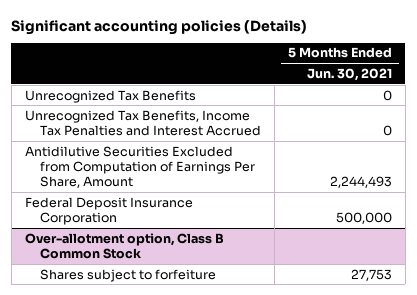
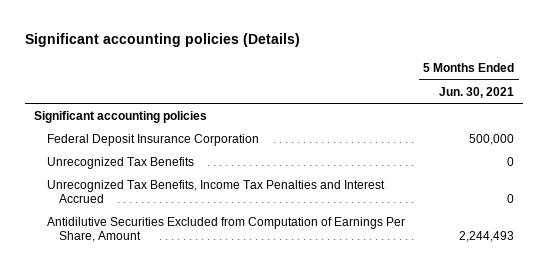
none -> [34,110,208,123] Significant accounting policies
[24,196,193,225] Federal Deposit Insurance Corporation -> [46,133,259,146] Federal Deposit Insurance Corporation
[24,232,224,259] Over-allotment option, Class B Common Stock -> none
[40,268,217,282] Shares subject to forfeiture -> none

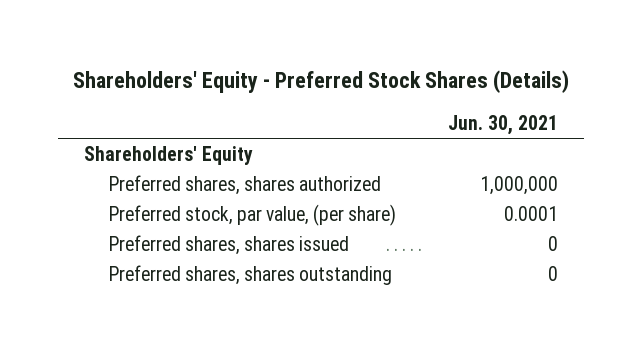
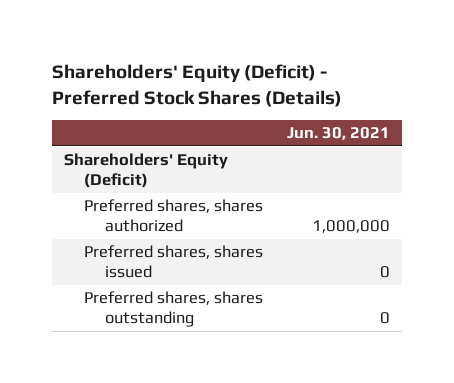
[73,70,570,94] Shareholders' Equity - Preferred Stock Shares (Details) -> [51,63,342,107] Shareholders' Equity (Deficit) - Preferred Stock Shares (Details)
[84,146,254,166] Shareholders' Equity -> [63,153,228,189] Shareholders' Equity (Deficit)
[108,204,396,227] Preferred stock, par value, (per share) -> none

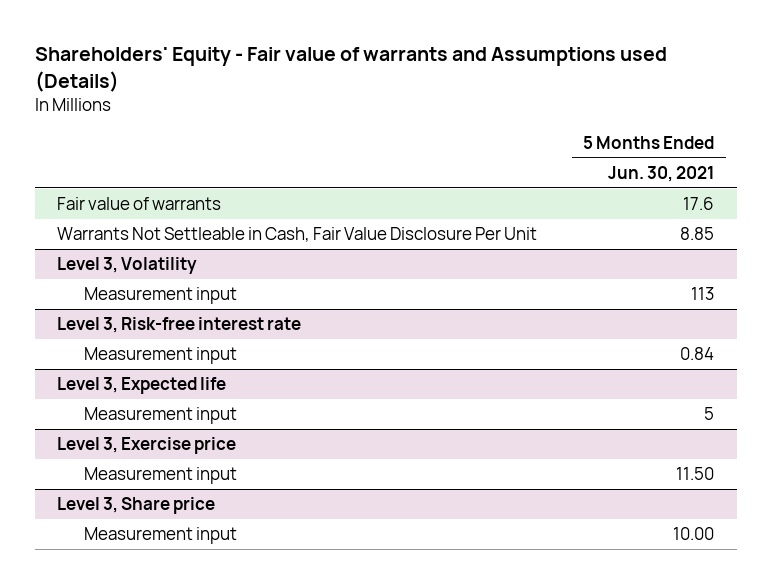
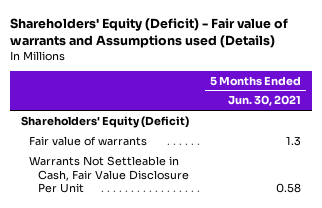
[34,47,667,92] Shareholders' Equity - Fair value of warrants and Assumptions used (Details) -> [10,17,289,48] Shareholders' Equity (Deficit) - Fair value of warrants and Assumptions used (Details)
[57,257,198,275] Level 3, Volatility -> none
[84,287,238,305] Measurement input -> none
[57,317,302,334] Level 3, Risk-free interest rate -> none
[84,347,238,365] Measurement input -> none
[57,377,227,395] Level 3, Expected life -> none
[84,407,238,425] Measurement input -> none
[57,437,237,455] Level 3, Exercise price -> none
[84,467,238,485] Measurement input -> none
[57,497,216,515] Level 3, Share price -> none
[84,527,238,545] Measurement input -> none
none -> [20,115,189,128] Shareholders' Equity (Deficit)
[683,197,715,211] 17.6 -> [286,135,302,146] 1.3
[680,227,715,241] 8.85 -> [276,183,302,194] 0.58

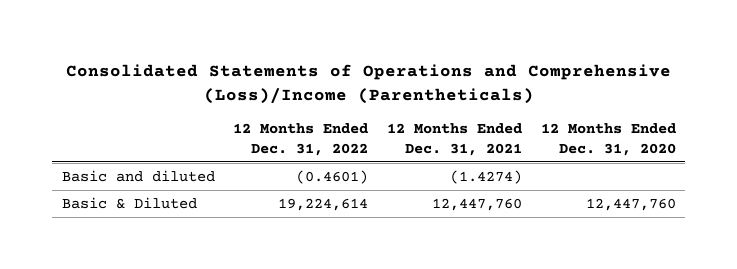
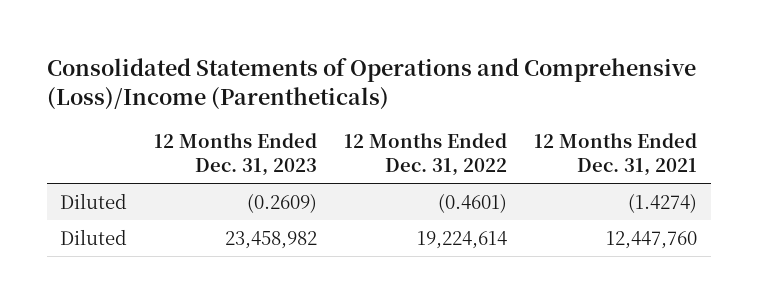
[540,122,676,156] 12 Months Ended Dec. 31, 2020 -> none
none -> [154,133,318,176] 12 Months Ended Dec. 31, 2023
[61,169,215,182] Basic and diluted -> [60,192,128,209] Diluted
[61,196,197,209] Basic & Diluted -> [60,228,128,245] Diluted

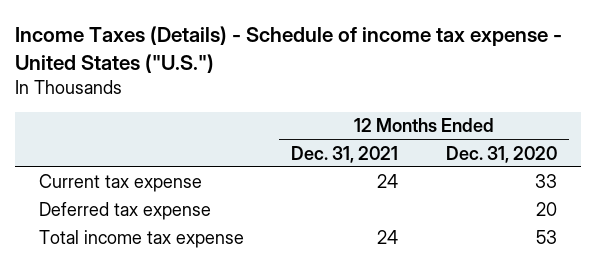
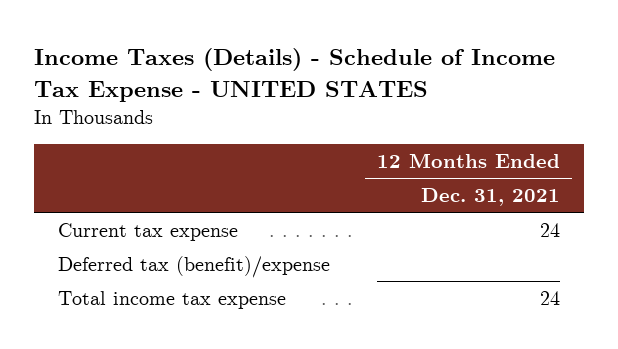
[14,26,562,74] Income Taxes (Details) - Schedule of income tax expense - United States ("U.S.") -> [34,48,556,102] Income Taxes (Details) - Schedule of Income Tax Expense - UNITED STATES
[445,145,557,163] Dec. 31, 2020 -> none
[38,202,211,221] Deferred tax expense -> [57,256,330,279] Deferred tax (benefit)/expense

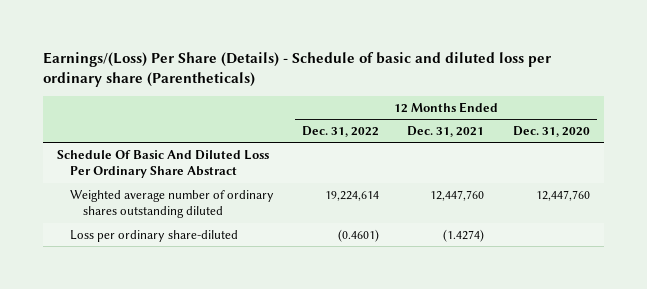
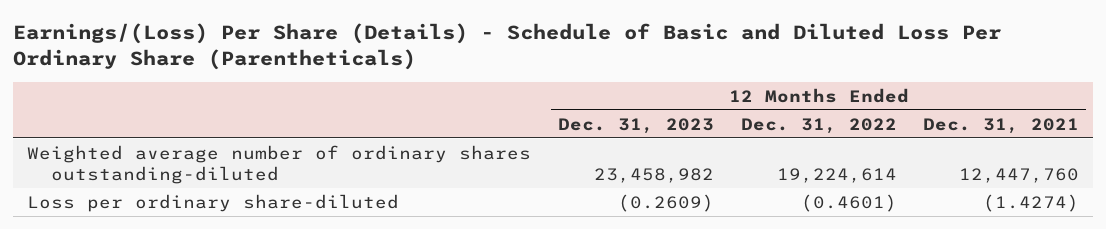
[42,52,551,88] Earnings/(Loss) Per Share (Details) - Schedule of basic and diluted loss per ordinary share (Parentheticals) -> [13,23,1003,71] Earnings/(Loss) Per Share (Details) - Schedule of Basic and Diluted Loss Per Ordinary Share (Parentheticals)
[512,126,590,138] Dec. 31, 2020 -> none
none -> [557,117,714,134] Dec. 31, 2023
[57,149,270,179] Schedule Of Basic And Diluted Loss Per Ordinary Share Abstract -> none
[70,189,275,219] Weighted average number of ordinary shares outstanding diluted -> [26,144,531,185] Weighted average number of ordinary shares outstanding-diluted

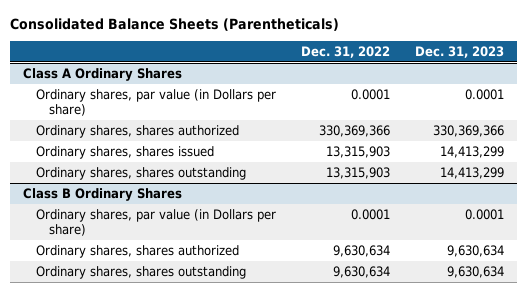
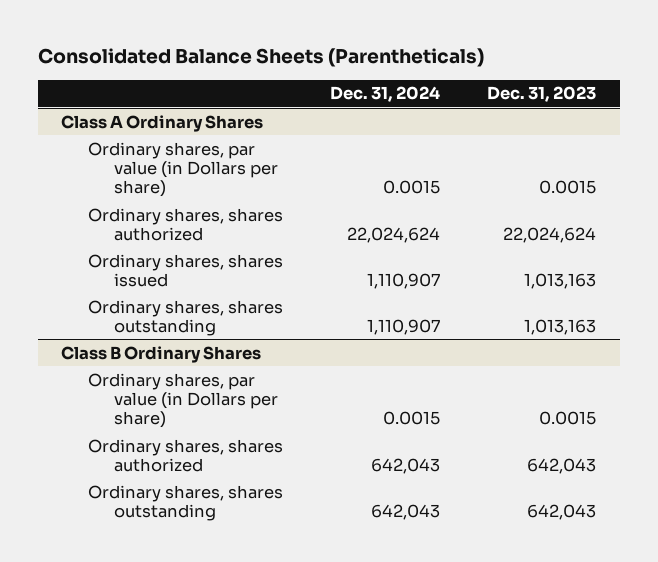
[301,46,391,59] Dec. 31, 2022 -> none
none -> [330,86,441,103] Dec. 31, 2024
[465,88,505,100] 0.0001 -> [539,180,597,195] 0.0015
[433,124,505,137] 330,369,366 -> [503,226,597,243] 22,024,624
[440,145,505,158] 14,413,299 -> [524,272,597,289] 1,013,163
[440,166,505,179] 14,413,299 -> [524,318,597,335] 1,013,163
[465,208,505,220] 0.0001 -> [539,411,597,426] 0.0015
[447,244,505,257] 9,630,634 -> [527,457,597,474] 642,043
[447,265,505,278] 9,630,634 -> [527,503,597,520] 642,043

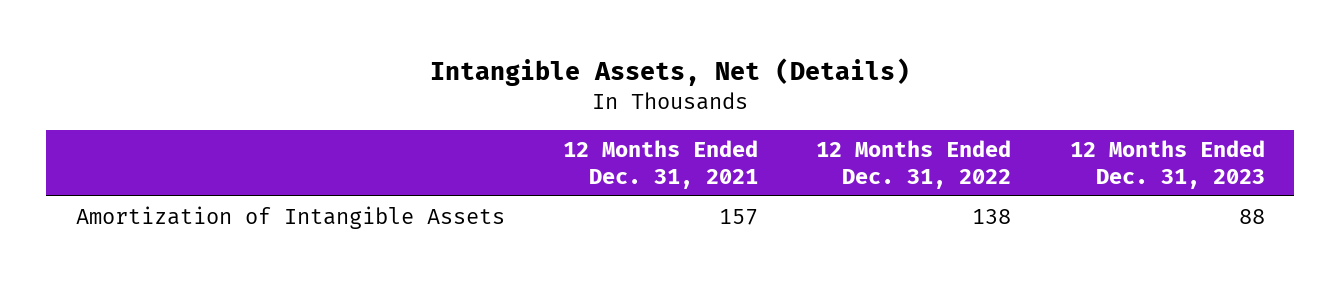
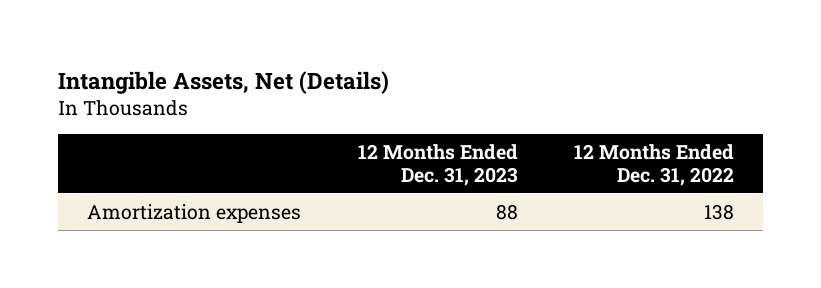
[562,140,758,189] 12 Months Ended Dec. 31, 2021 -> none
[75,206,505,230] Amortization of Intangible Assets -> [86,203,301,223] Amortization expenses

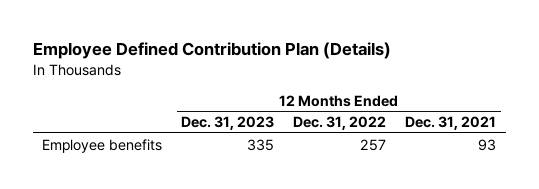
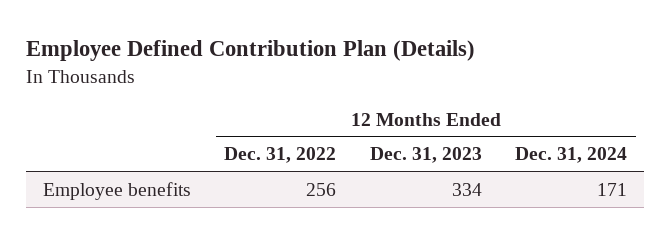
[405,116,497,131] Dec. 31, 2021 -> none
none -> [515,147,628,164] Dec. 31, 2024
[247,138,275,151] 335 -> [451,182,482,196] 334
[360,138,387,151] 257 -> [306,182,337,196] 256

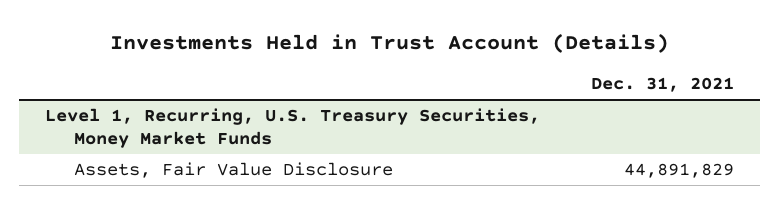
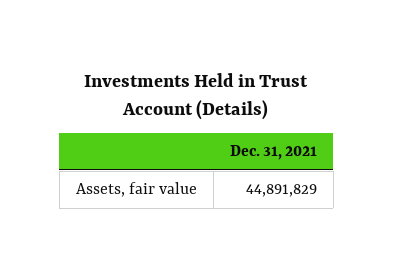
[45,108,541,149] Level 1, Recurring, U.S. Treasury Securities, Money Market Funds -> none
[74,162,394,179] Assets, Fair Value Disclosure -> [75,182,197,198] Assets, fair value

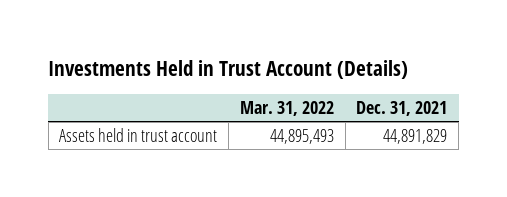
none -> [239,101,334,117] Mar. 31, 2022
[75,182,197,198] Assets, fair value -> [59,127,218,142] Assets held in trust account

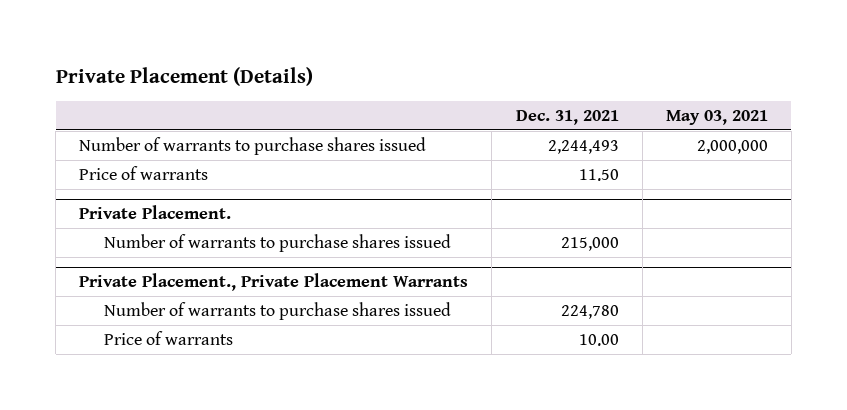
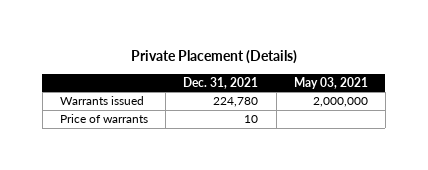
[79,205,232,220] Private Placement. -> none
[104,233,452,252] Number of warrants to purchase shares issued -> none
[79,273,469,292] Private Placement., Private Placement Warrants -> none
[104,301,452,320] Number of warrants to purchase shares issued -> none
[104,330,234,345] Price of warrants -> none
[79,136,427,155] Number of warrants to purchase shares issued -> [60,96,145,106] Warrants issued
[547,139,619,154] 2,244,493 -> [213,97,259,108] 224,780
[578,168,619,181] 11.50 -> [244,115,259,124] 10

